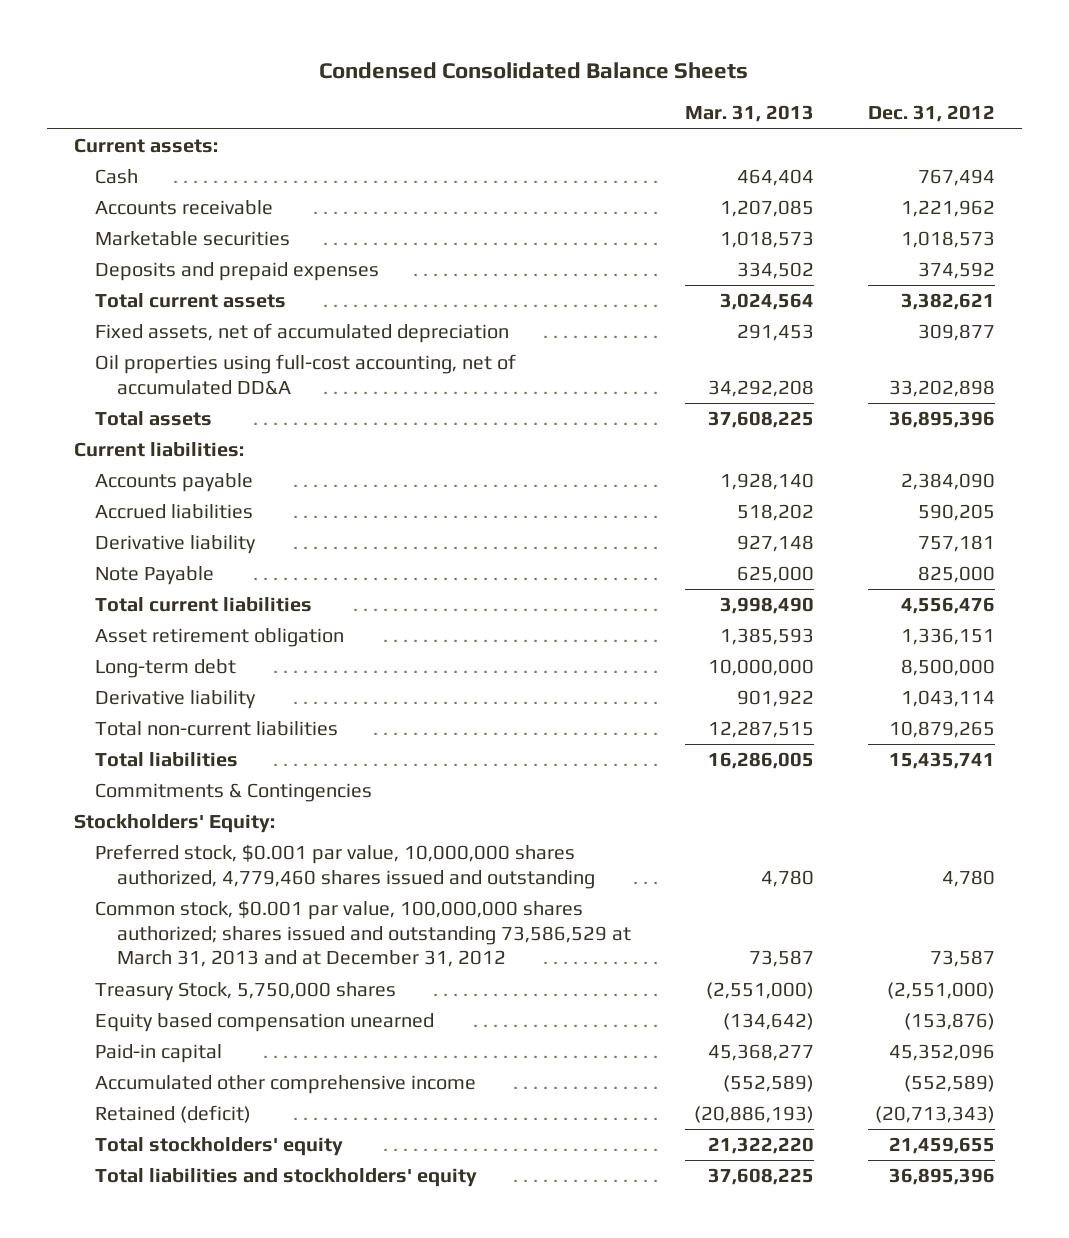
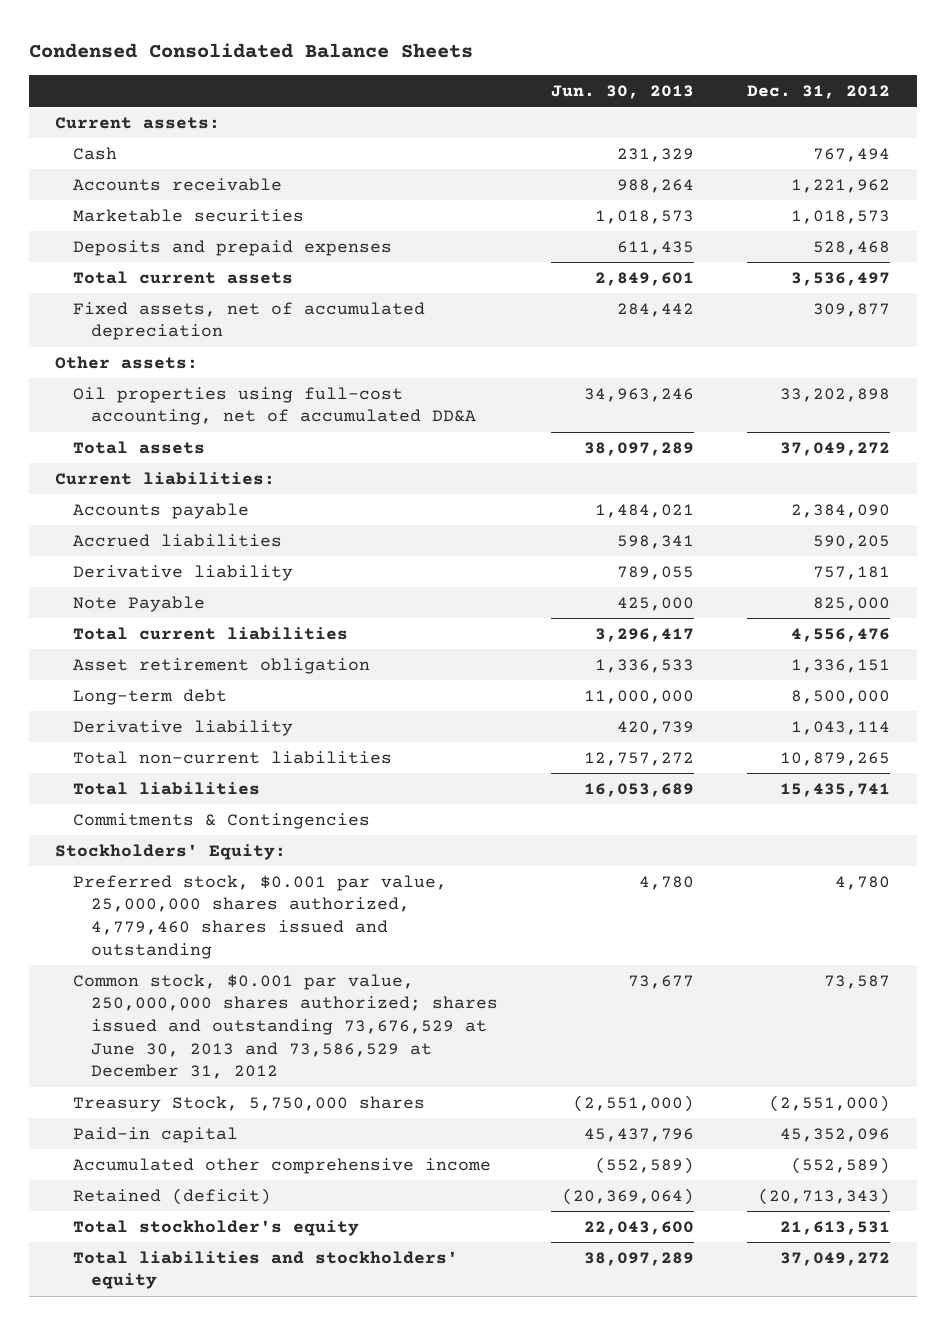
[684,105,814,123] Mar. 31, 2013 -> none
none -> [551,84,695,99] Jun. 30, 2013
[917,261,995,279] 374,592 -> [813,240,891,255] 528,468
[900,292,995,310] 3,382,621 -> [791,271,891,286] 3,536,497
none -> [55,355,199,369] Other assets:
[888,410,995,428] 36,895,396 -> [780,441,891,456] 37,049,272
[95,843,596,889] Preferred stock, $0.001 par value, 10,000,000 shares authorized, 4,779,460 shares issued and outstanding -> [73,874,448,959] Preferred stock, $0.001 par value, 25,000,000 shares authorized, 4,779,460 shares issued and outstanding
[95,899,632,968] Common stock, $0.001 par value, 100,000,000 shares authorized; shares issued and outstanding 73,586,529 at March 31, 2013 and at December 31, 2012 -> [73,973,499,1080] Common stock, $0.001 par value, 250,000,000 shares authorized; shares issued and outstanding 73,676,529 at June 30, 2013 and 73,586,529 at December 31, 2012
[95,1012,435,1032] Equity based compensation unearned -> none
[95,1136,344,1156] Total stockholders' equity -> [73,1219,360,1236] Total stockholder's equity
[888,1136,995,1154] 21,459,655 -> [780,1220,891,1235] 21,613,531
[888,1167,995,1185] 36,895,396 -> [780,1251,891,1266] 37,049,272

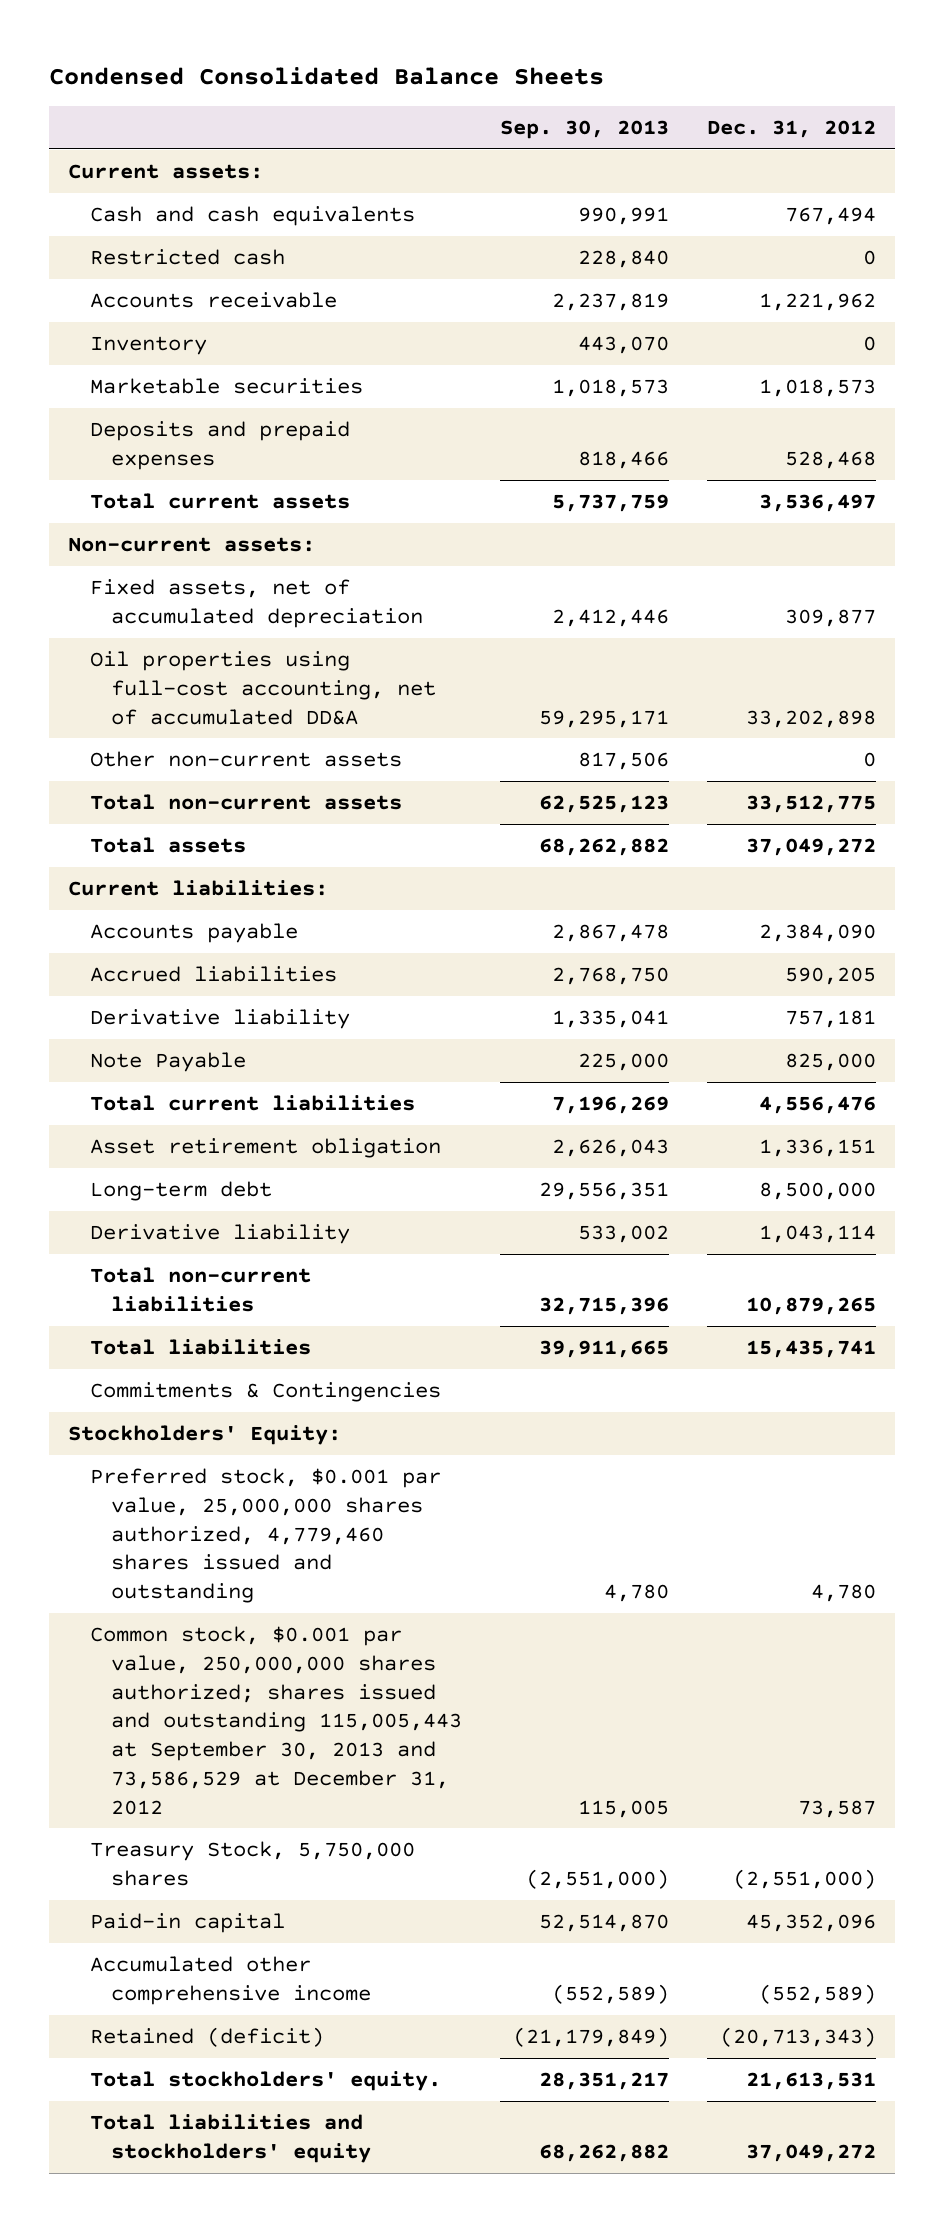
[551,84,695,99] Jun. 30, 2013 -> none
none -> [499,119,669,139] Sep. 30, 2013
[73,146,118,160] Cash -> [89,205,415,226] Cash and cash equivalents
none -> [89,248,285,265] Restricted cash
none -> [89,335,207,355] Inventory
none -> [67,536,315,552] Non-current assets:
[55,355,199,369] Other assets: -> none
none -> [89,750,402,767] Other non-current assets
none -> [89,793,402,810] Total non-current assets
[73,973,499,1080] Common stock, $0.001 par value, 250,000,000 shares authorized; shares issued and outstanding 73,676,529 at June 30, 2013 and 73,586,529 at December 31, 2012 -> [89,1625,463,1815] Common stock, $0.001 par value, 250,000,000 shares authorized; shares issued and outstanding 115,005,443 at September 30, 2013 and 73,586,529 at December 31, 2012
[73,1219,360,1236] Total stockholder's equity -> [89,2070,441,2091] Total stockholders' equity.

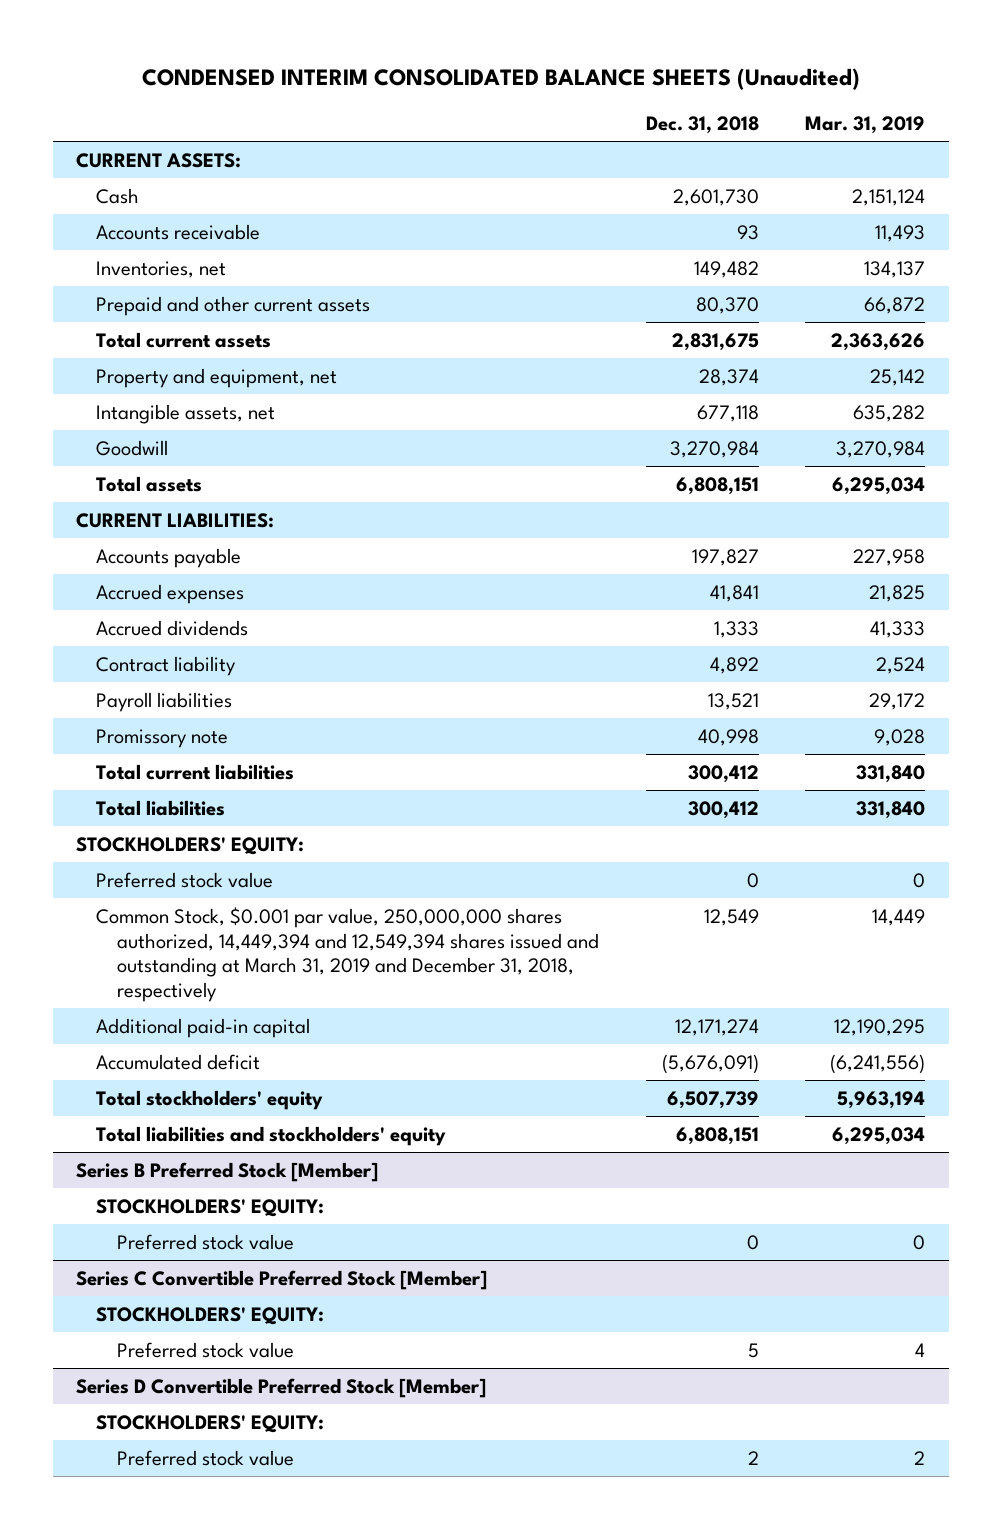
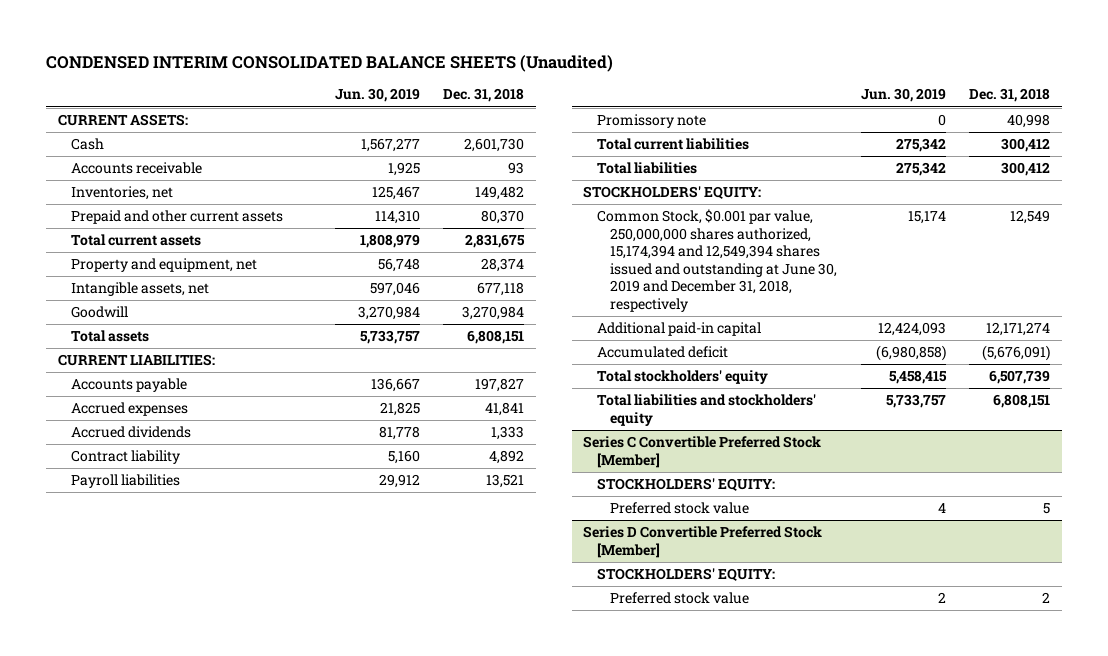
[805,115,926,134] Mar. 31, 2019 -> none
none -> [334,88,420,103] Jun. 30, 2019
[96,871,274,888] Preferred stock value -> none
[96,906,599,1003] Common Stock, $0.001 par value, 250,000,000 shares authorized, 14,449,394 and 12,549,394 shares issued and outstanding at March 31, 2019 and December 31, 2018, respectively -> [596,209,838,312] Common Stock, $0.001 par value, 250,000,000 shares authorized, 15,174,394 and 12,549,394 shares issued and outstanding at June 30, 2019 and December 31, 2018, respectively
[76,1161,379,1182] Series B Preferred Stock [Member] -> none
[96,1198,325,1217] STOCKHOLDERS' EQUITY: -> none
[116,1233,294,1250] Preferred stock value -> none

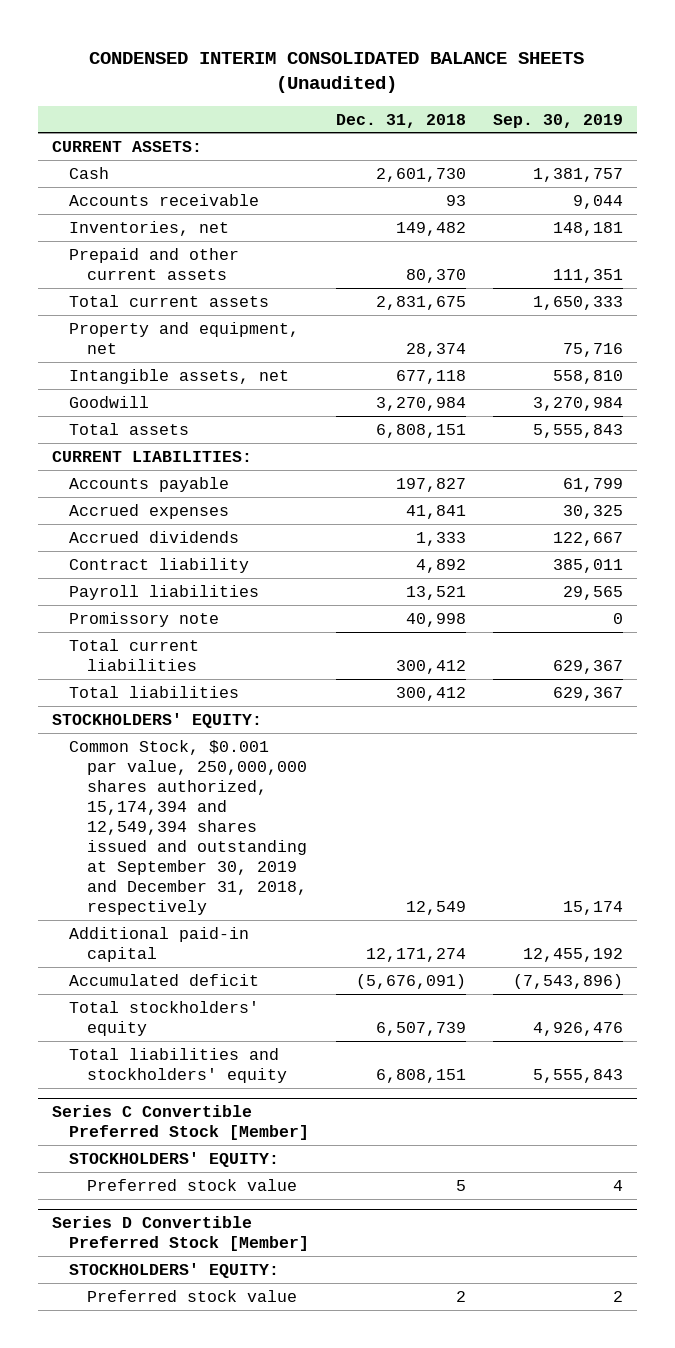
[334,88,420,103] Jun. 30, 2019 -> none
none -> [493,113,624,128] Sep. 30, 2019
[596,209,838,312] Common Stock, $0.001 par value, 250,000,000 shares authorized, 15,174,394 and 12,549,394 shares issued and outstanding at June 30, 2019 and December 31, 2018, respectively -> [69,739,307,916] Common Stock, $0.001 par value, 250,000,000 shares authorized, 15,174,394 and 12,549,394 shares issued and outstanding at September 30, 2019 and December 31, 2018, respectively

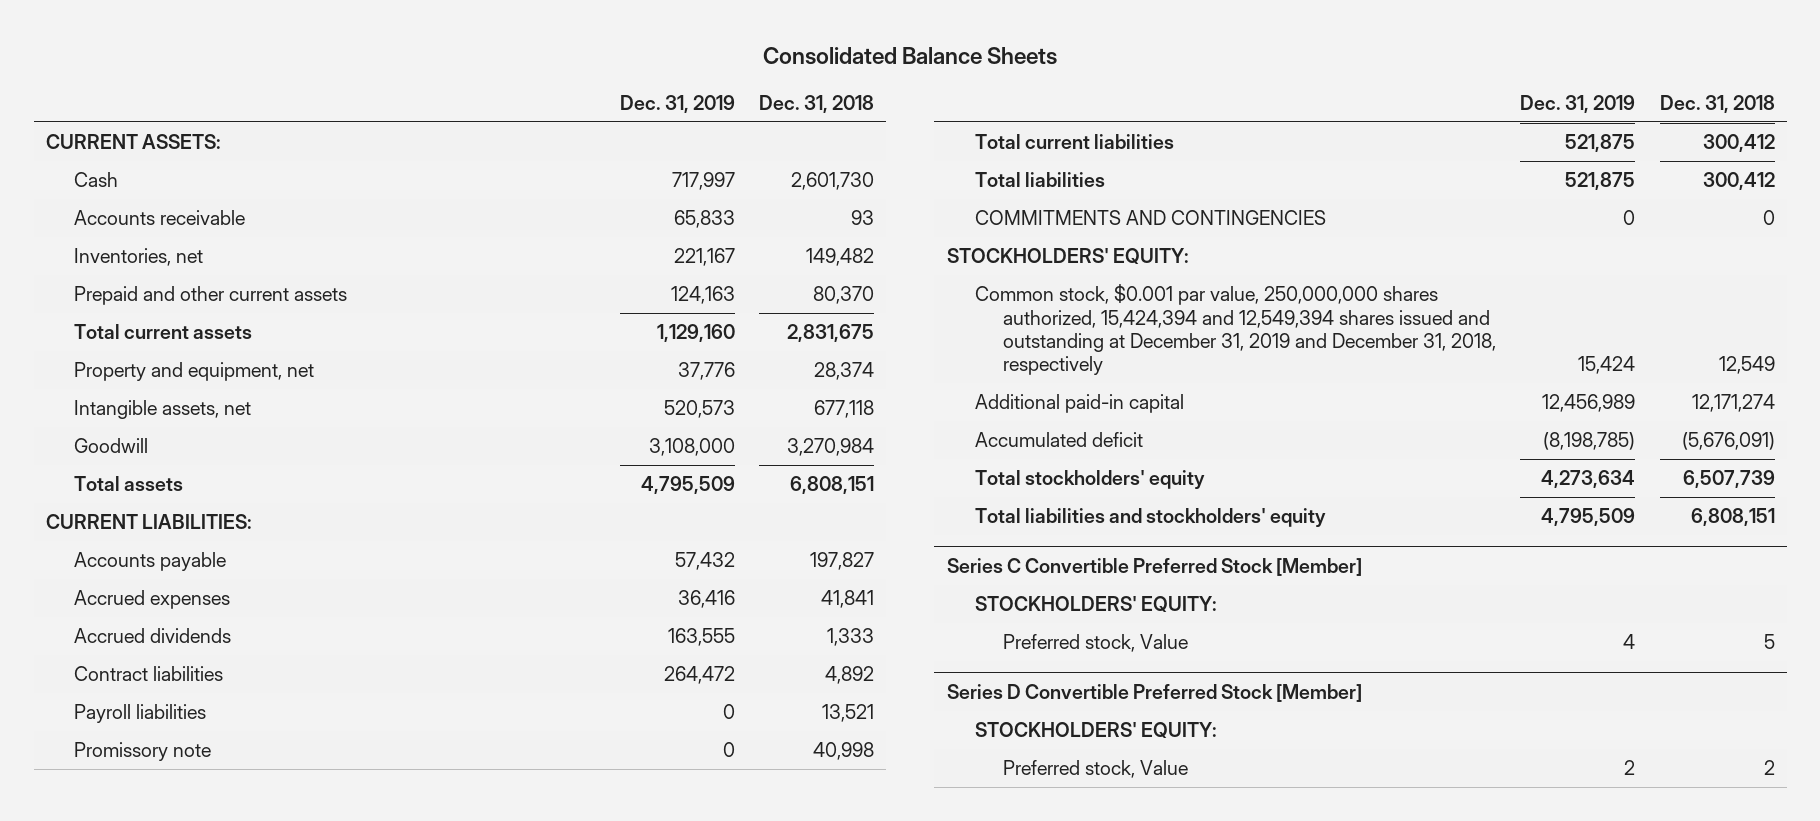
[89,51,585,94] CONDENSED INTERIM CONSOLIDATED BALANCE SHEETS (Unaudited) -> [763,46,1058,65] Consolidated Balance Sheets
[493,113,624,128] Sep. 30, 2019 -> none
none -> [619,94,735,113] Dec. 31, 2019
[69,557,250,573] Contract liability -> [74,666,224,682] Contract liabilities
none -> [974,210,1326,226] COMMITMENTS AND CONTINGENCIES
[69,739,307,916] Common Stock, $0.001 par value, 250,000,000 shares authorized, 15,174,394 and 12,549,394 shares issued and outstanding at September 30, 2019 and December 31, 2018, respectively -> [974,284,1497,376] Common stock, $0.001 par value, 250,000,000 shares authorized, 15,424,394 and 12,549,394 shares issued and outstanding at December 31, 2019 and December 31, 2018, respectively
[86,1178,297,1191] Preferred stock value -> [1003,634,1189,653] Preferred stock, Value
[86,1289,297,1302] Preferred stock value -> [1003,760,1189,779] Preferred stock, Value

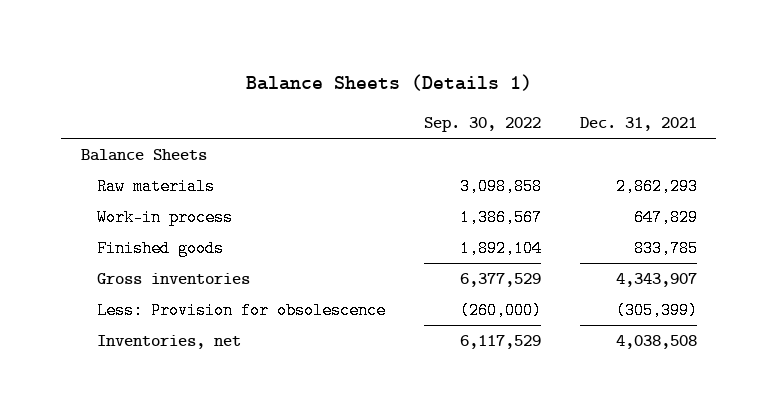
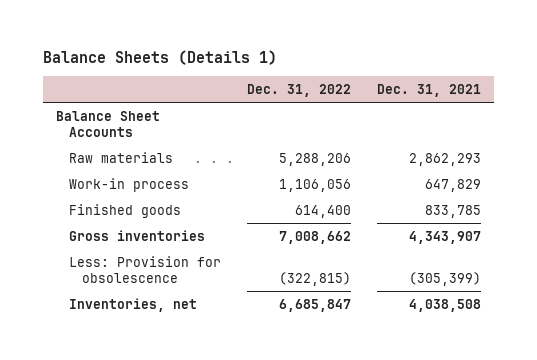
[423,116,541,132] Sep. 30, 2022 -> none
none -> [247,83,352,97] Dec. 31, 2022
[80,149,207,162] Balance Sheets -> [56,110,161,137] Balance Sheet Accounts

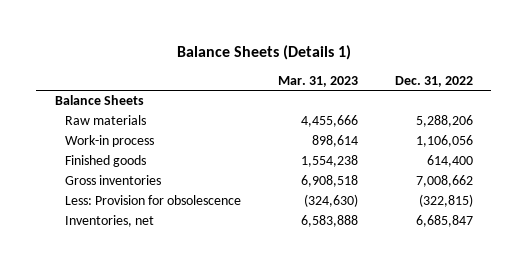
[377,83,482,97] Dec. 31, 2021 -> none
none -> [277,75,358,87] Mar. 31, 2023
[56,110,161,137] Balance Sheet Accounts -> [54,95,144,106] Balance Sheets

